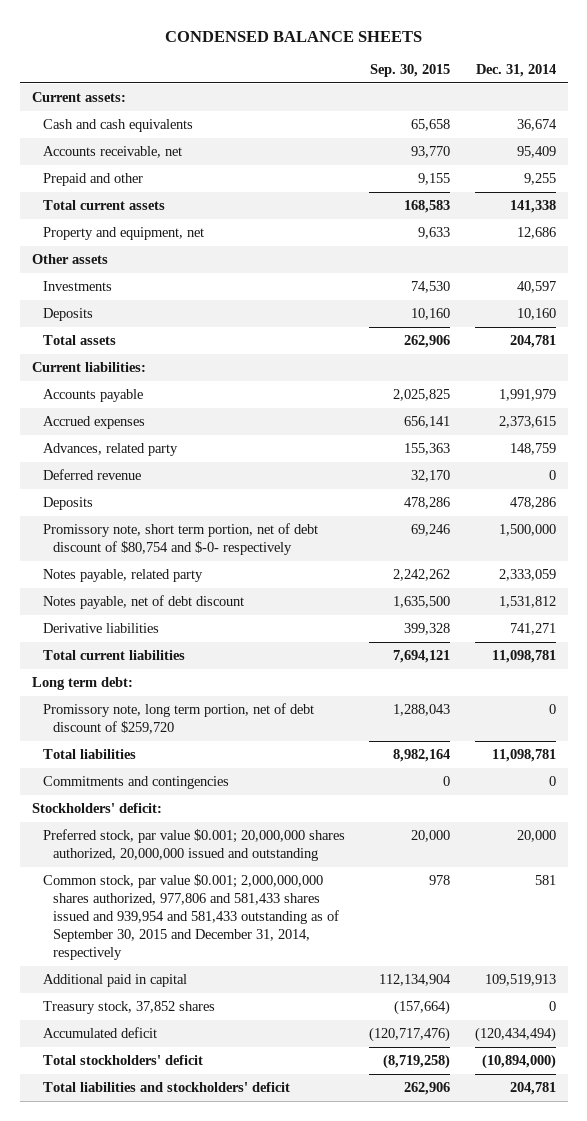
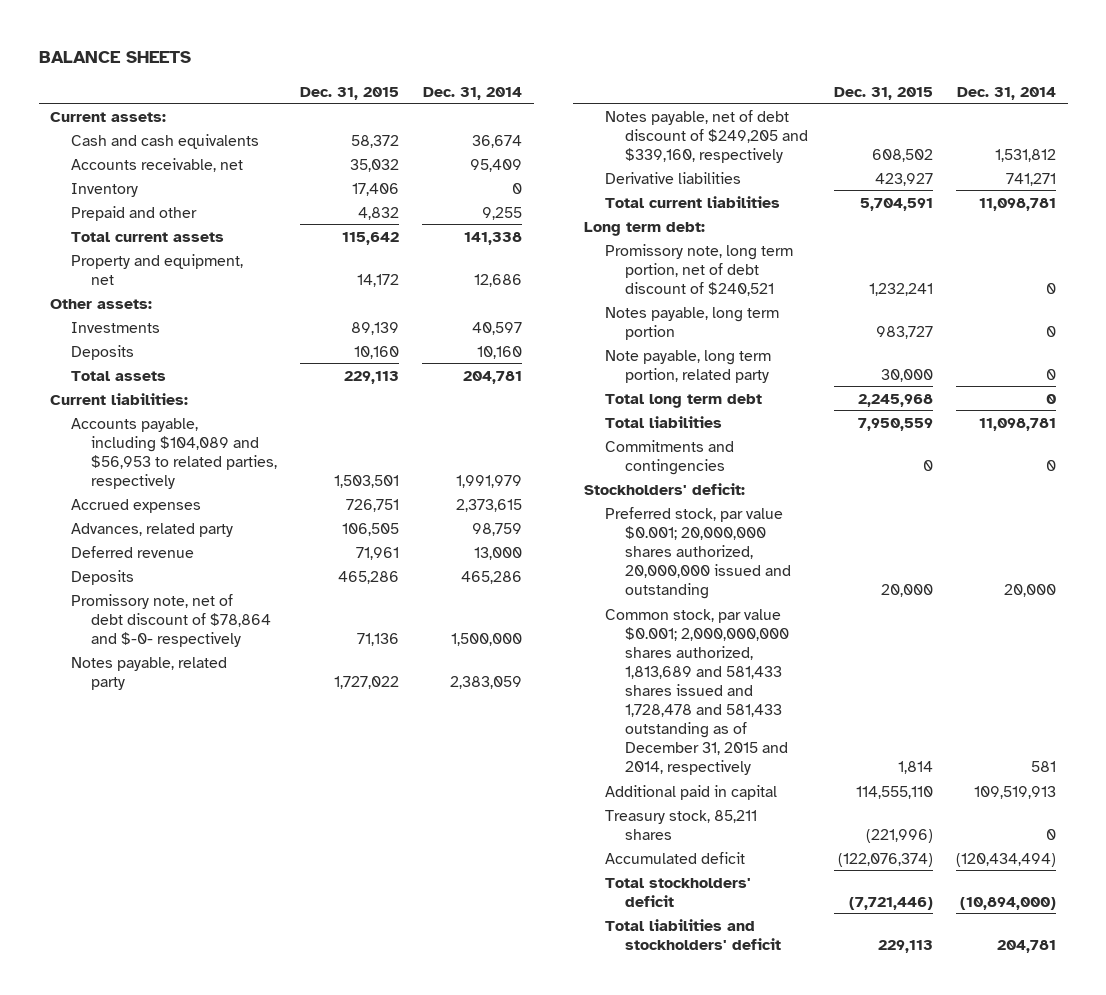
[164,30,422,42] CONDENSED BALANCE SHEETS -> [38,51,191,64] BALANCE SHEETS
[370,64,451,78] Sep. 30, 2015 -> none
none -> [299,86,399,100] Dec. 31, 2015
none -> [70,182,138,197] Inventory
[31,254,108,265] Other assets -> [50,298,153,309] Other assets:
[42,389,143,403] Accounts payable -> [70,417,277,489] Accounts payable, including $104,089 and $56,953 to related parties, respectively
[509,443,556,456] 148,759 -> [471,522,522,536] 98,759
[548,470,556,481] 0 -> [473,546,522,560] 13,000
[509,497,556,510] 478,286 -> [460,570,522,584] 465,286
[42,523,318,556] Promissory note, short term portion, net of debt discount of $80,754 and $-0- respectively -> [70,593,271,647] Promissory note, net of debt discount of $78,864 and $-0- respectively
[498,569,556,582] 2,333,059 -> [449,675,522,689] 2,383,059
[42,595,244,610] Notes payable, net of debt discount -> [604,109,808,163] Notes payable, net of debt discount of $249,205 and $339,160, respectively
[42,703,314,735] Promissory note, long term portion, net of debt discount of $259,720 -> [604,243,793,296] Promissory note, long term portion, net of debt discount of $240,521
none -> [604,306,779,340] Notes payable, long term portion
none -> [604,349,771,383] Note payable, long term portion, related party
none -> [604,393,762,408] Total long term debt
[42,874,340,961] Common stock, par value $0.001; 2,000,000,000 shares authorized, 977,806 and 581,433 shares issued and 939,954 and 581,433 outstanding as of September 30, 2015 and December 31, 2014, respectively -> [604,608,789,775] Common stock, par value $0.001; 2,000,000,000 shares authorized, 1,813,689 and 581,433 shares issued and 1,728,478 and 581,433 outstanding as of December 31, 2015 and 2014, respectively
[42,1001,215,1015] Treasury stock, 37,852 shares -> [604,809,757,840] Treasury stock, 85,211 shares

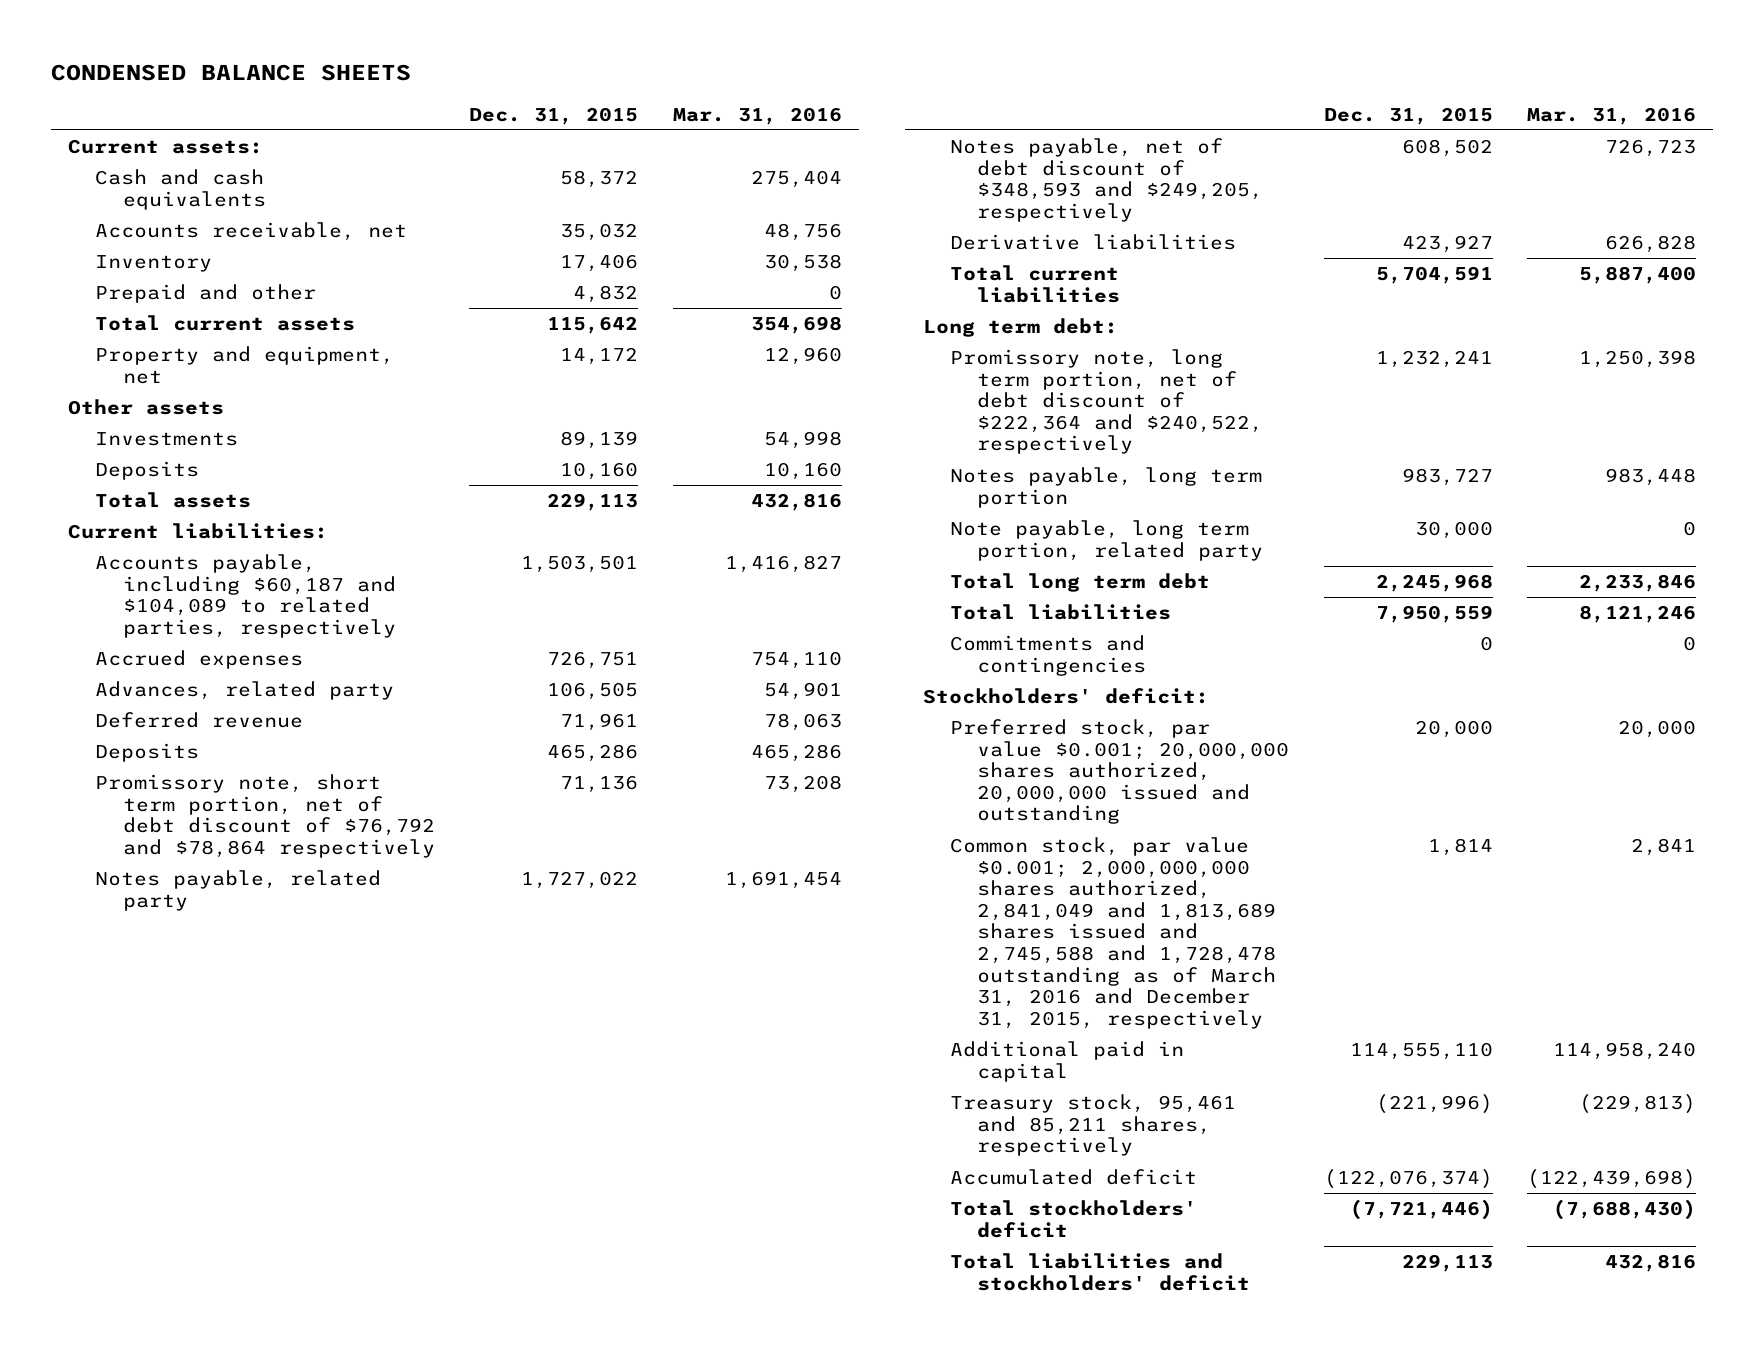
[38,51,191,64] BALANCE SHEETS -> [50,63,411,81] CONDENSED BALANCE SHEETS
[422,86,522,100] Dec. 31, 2014 -> none
none -> [672,106,842,125] Mar. 31, 2016
[50,298,153,309] Other assets: -> [68,399,225,416] Other assets
[70,417,277,489] Accounts payable, including $104,089 and $56,953 to related parties, respectively -> [95,554,396,638] Accounts payable, including $60,187 and $104,089 to related parties, respectively
[70,593,271,647] Promissory note, net of debt discount of $78,864 and $-0- respectively -> [95,774,435,858] Promissory note, short term portion, net of debt discount of $76,792 and $78,864 respectively
[604,109,808,163] Notes payable, net of debt discount of $249,205 and $339,160, respectively -> [949,138,1264,222] Notes payable, net of debt discount of $348,593 and $249,205, respectively
[604,243,793,296] Promissory note, long term portion, net of debt discount of $240,521 -> [949,349,1264,455] Promissory note, long term portion, net of debt discount of $222,364 and $240,522, respectively
[604,608,789,775] Common stock, par value $0.001; 2,000,000,000 shares authorized, 1,813,689 and 581,433 shares issued and 1,728,478 and 581,433 outstanding as of December 31, 2015 and 2014, respectively -> [949,837,1277,1029] Common stock, par value $0.001; 2,000,000,000 shares authorized, 2,841,049 and 1,813,689 shares issued and 2,745,588 and 1,728,478 outstanding as of March 31, 2016 and December 31, 2015, respectively
[604,809,757,840] Treasury stock, 85,211 shares -> [949,1094,1236,1157] Treasury stock, 95,461 and 85,211 shares, respectively

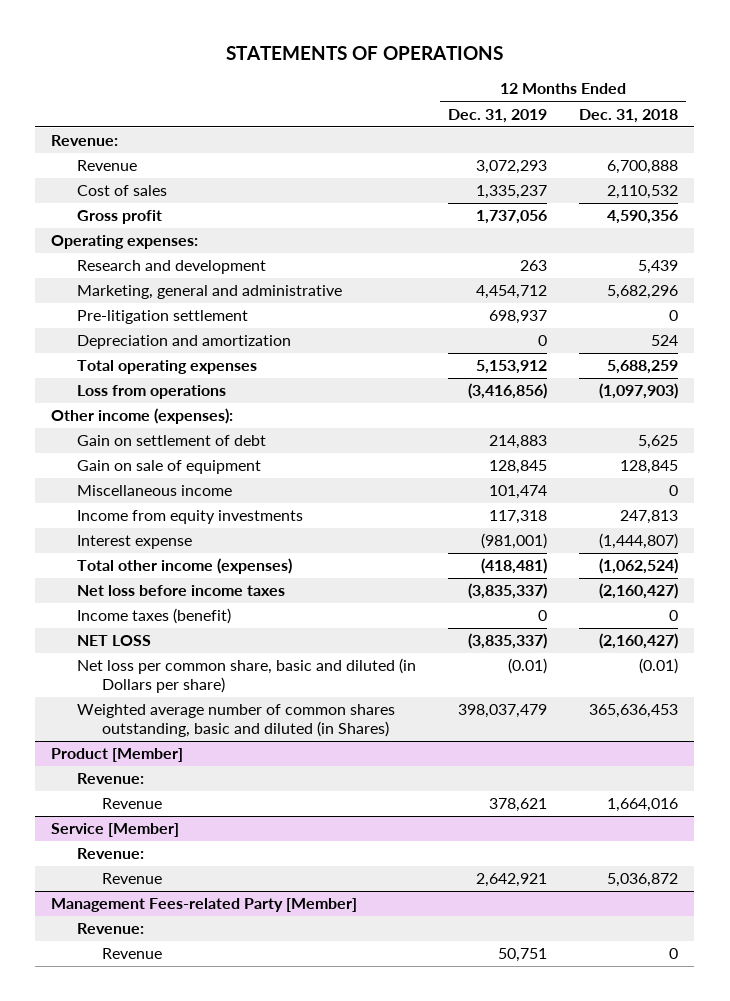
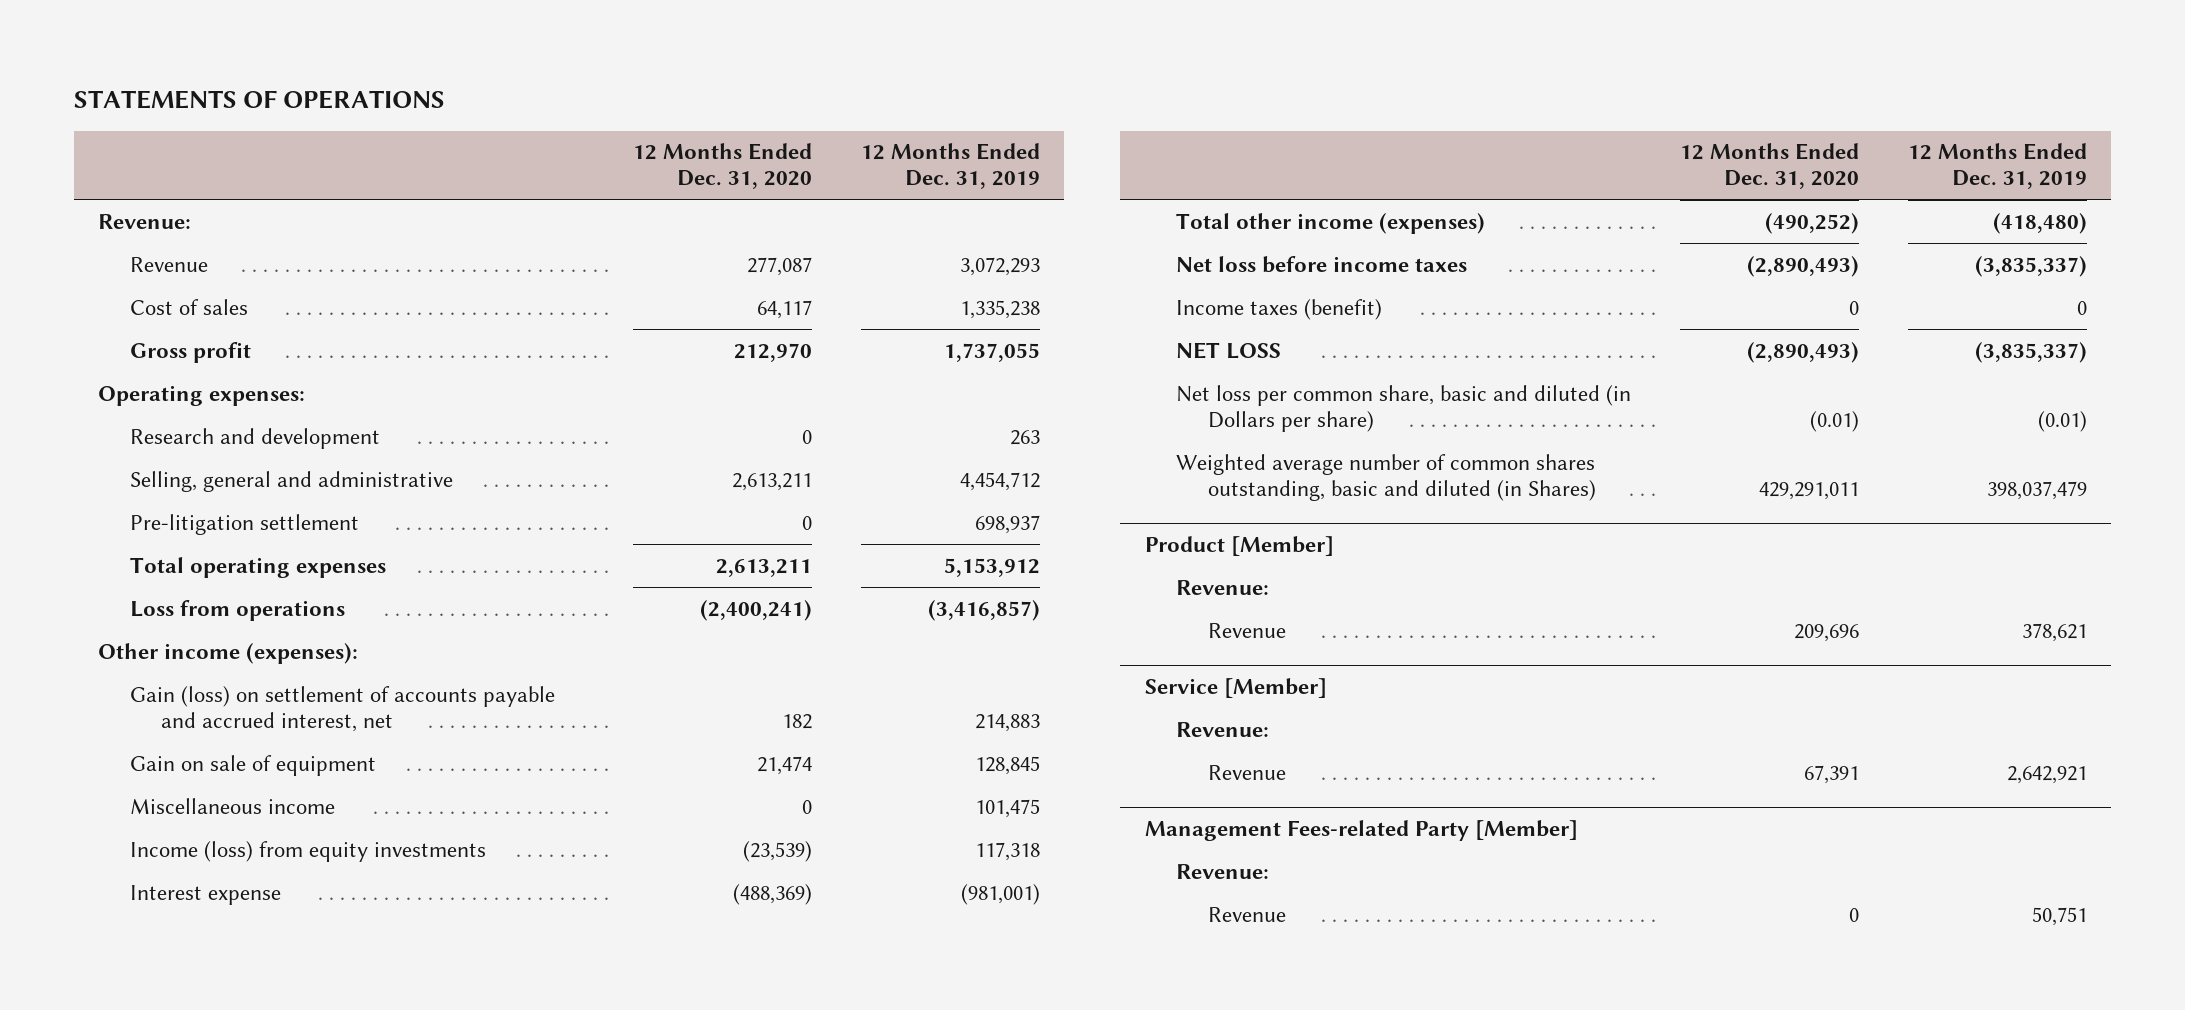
[579,108,679,123] Dec. 31, 2018 -> none
none -> [633,143,813,190] 12 Months Ended Dec. 31, 2020
[475,185,547,200] 1,335,237 -> [960,299,1041,319] 1,335,238
[475,210,547,225] 1,737,056 -> [944,342,1041,362] 1,737,055
[76,285,342,300] Marketing, general and administrative -> [129,470,453,492] Selling, general and administrative
[76,335,291,350] Depreciation and amortization -> none
[467,383,547,400] (3,416,856) -> [928,599,1041,621] (3,416,857)
[76,435,266,447] Gain on settlement of debt -> [129,685,555,732] Gain (loss) on settlement of accounts payable and accrued interest, net
[488,485,547,500] 101,474 -> [975,798,1041,818] 101,475
[76,510,303,525] Income from equity investments -> [129,840,486,862] Income (loss) from equity investments
[480,558,547,575] (418,481) -> [1992,212,2087,234] (418,480)

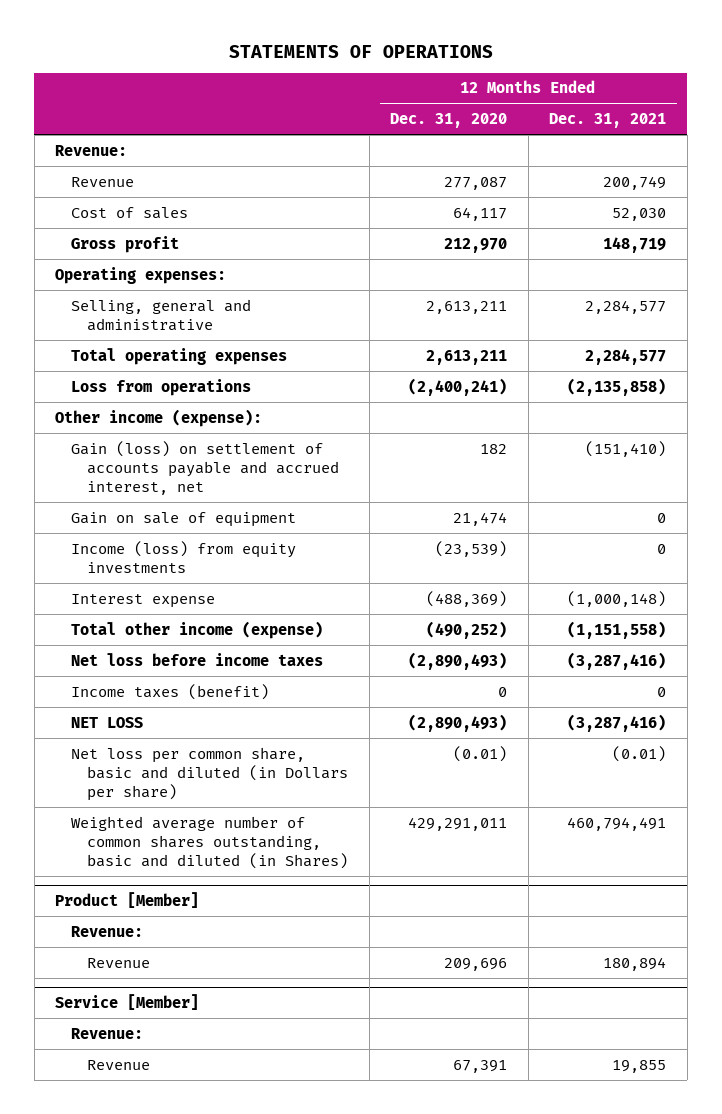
[861,143,1041,190] 12 Months Ended Dec. 31, 2019 -> none
none -> [549,113,667,129] Dec. 31, 2021
[129,427,380,449] Research and development -> none
[129,513,359,535] Pre-litigation settlement -> none
[98,642,359,664] Other income (expenses): -> [55,408,263,427] Other income (expense):
[129,797,335,814] Miscellaneous income -> none
[1176,212,1486,234] Total other income (expenses) -> [71,620,324,639] Total other income (expense)
[1144,819,1578,841] Management Fees-related Party [Member] -> none
[1176,863,1270,879] Revenue: -> none
[1207,906,1286,922] Revenue -> none

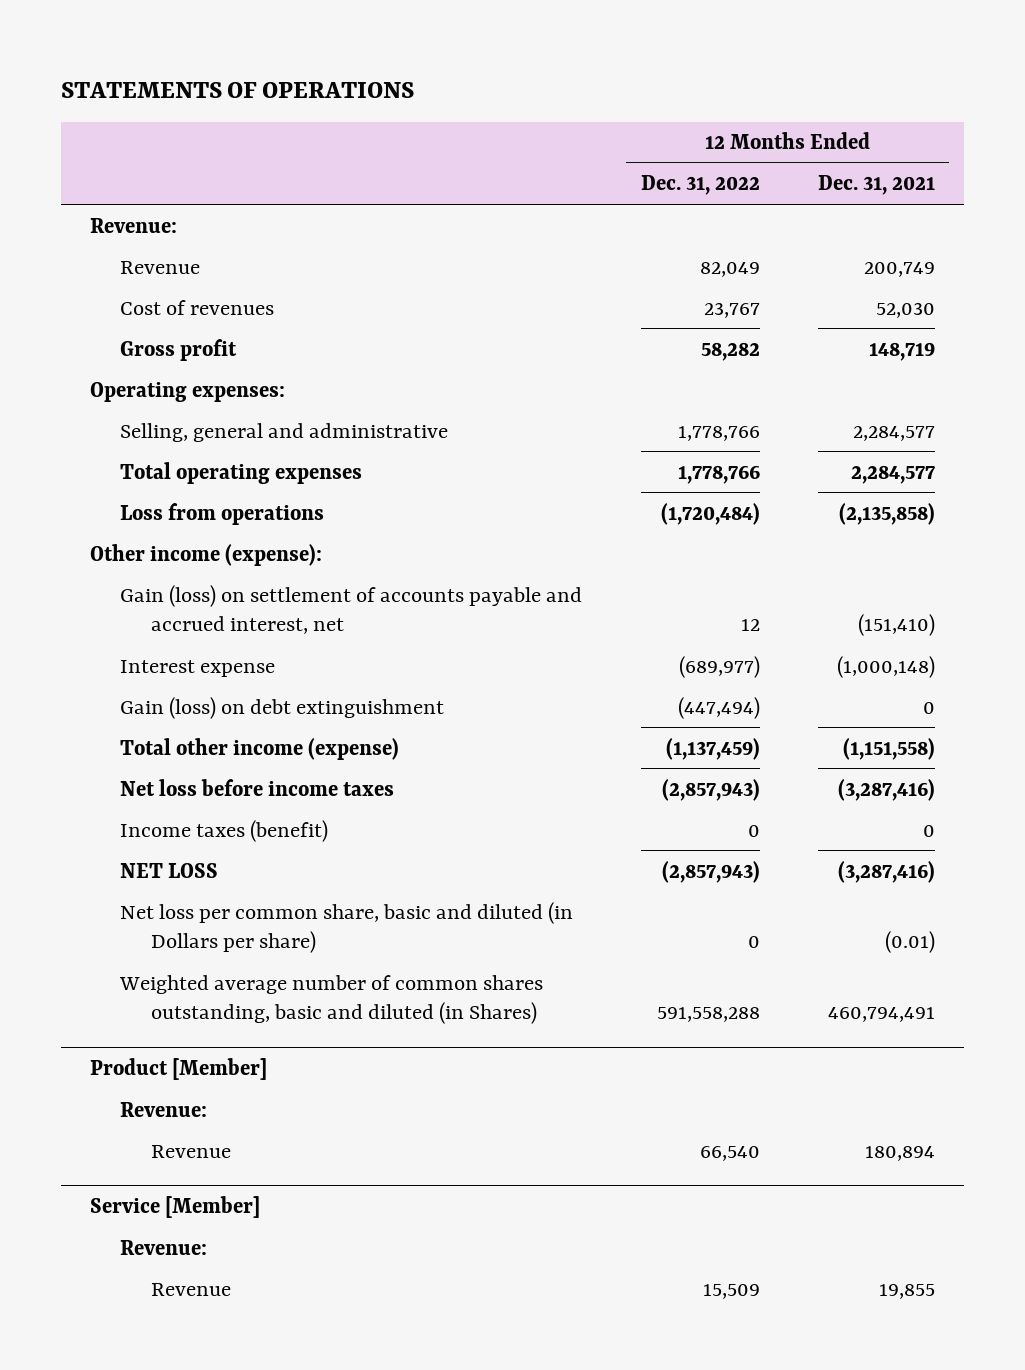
[390,113,508,129] Dec. 31, 2020 -> none
none -> [640,175,760,196] Dec. 31, 2022
[71,206,189,219] Cost of sales -> [120,299,275,315] Cost of revenues
[71,511,297,527] Gain on sale of equipment -> none
[71,540,297,573] Income (loss) from equity investments -> none
none -> [120,696,445,719] Gain (loss) on debt extinguishment

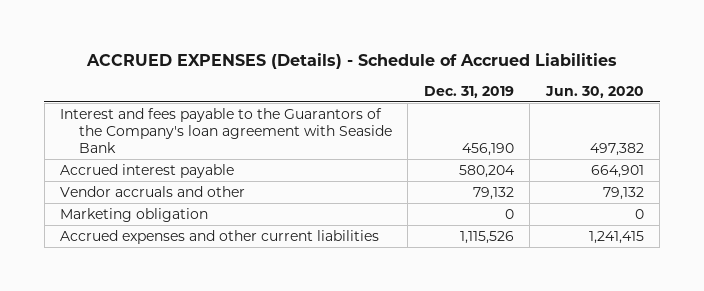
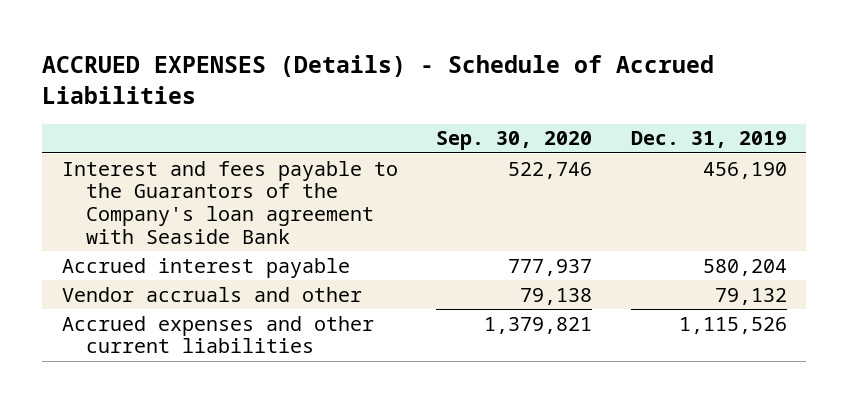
[544,85,644,98] Jun. 30, 2020 -> none
none -> [436,131,593,151] Sep. 30, 2020
[60,207,209,222] Marketing obligation -> none

